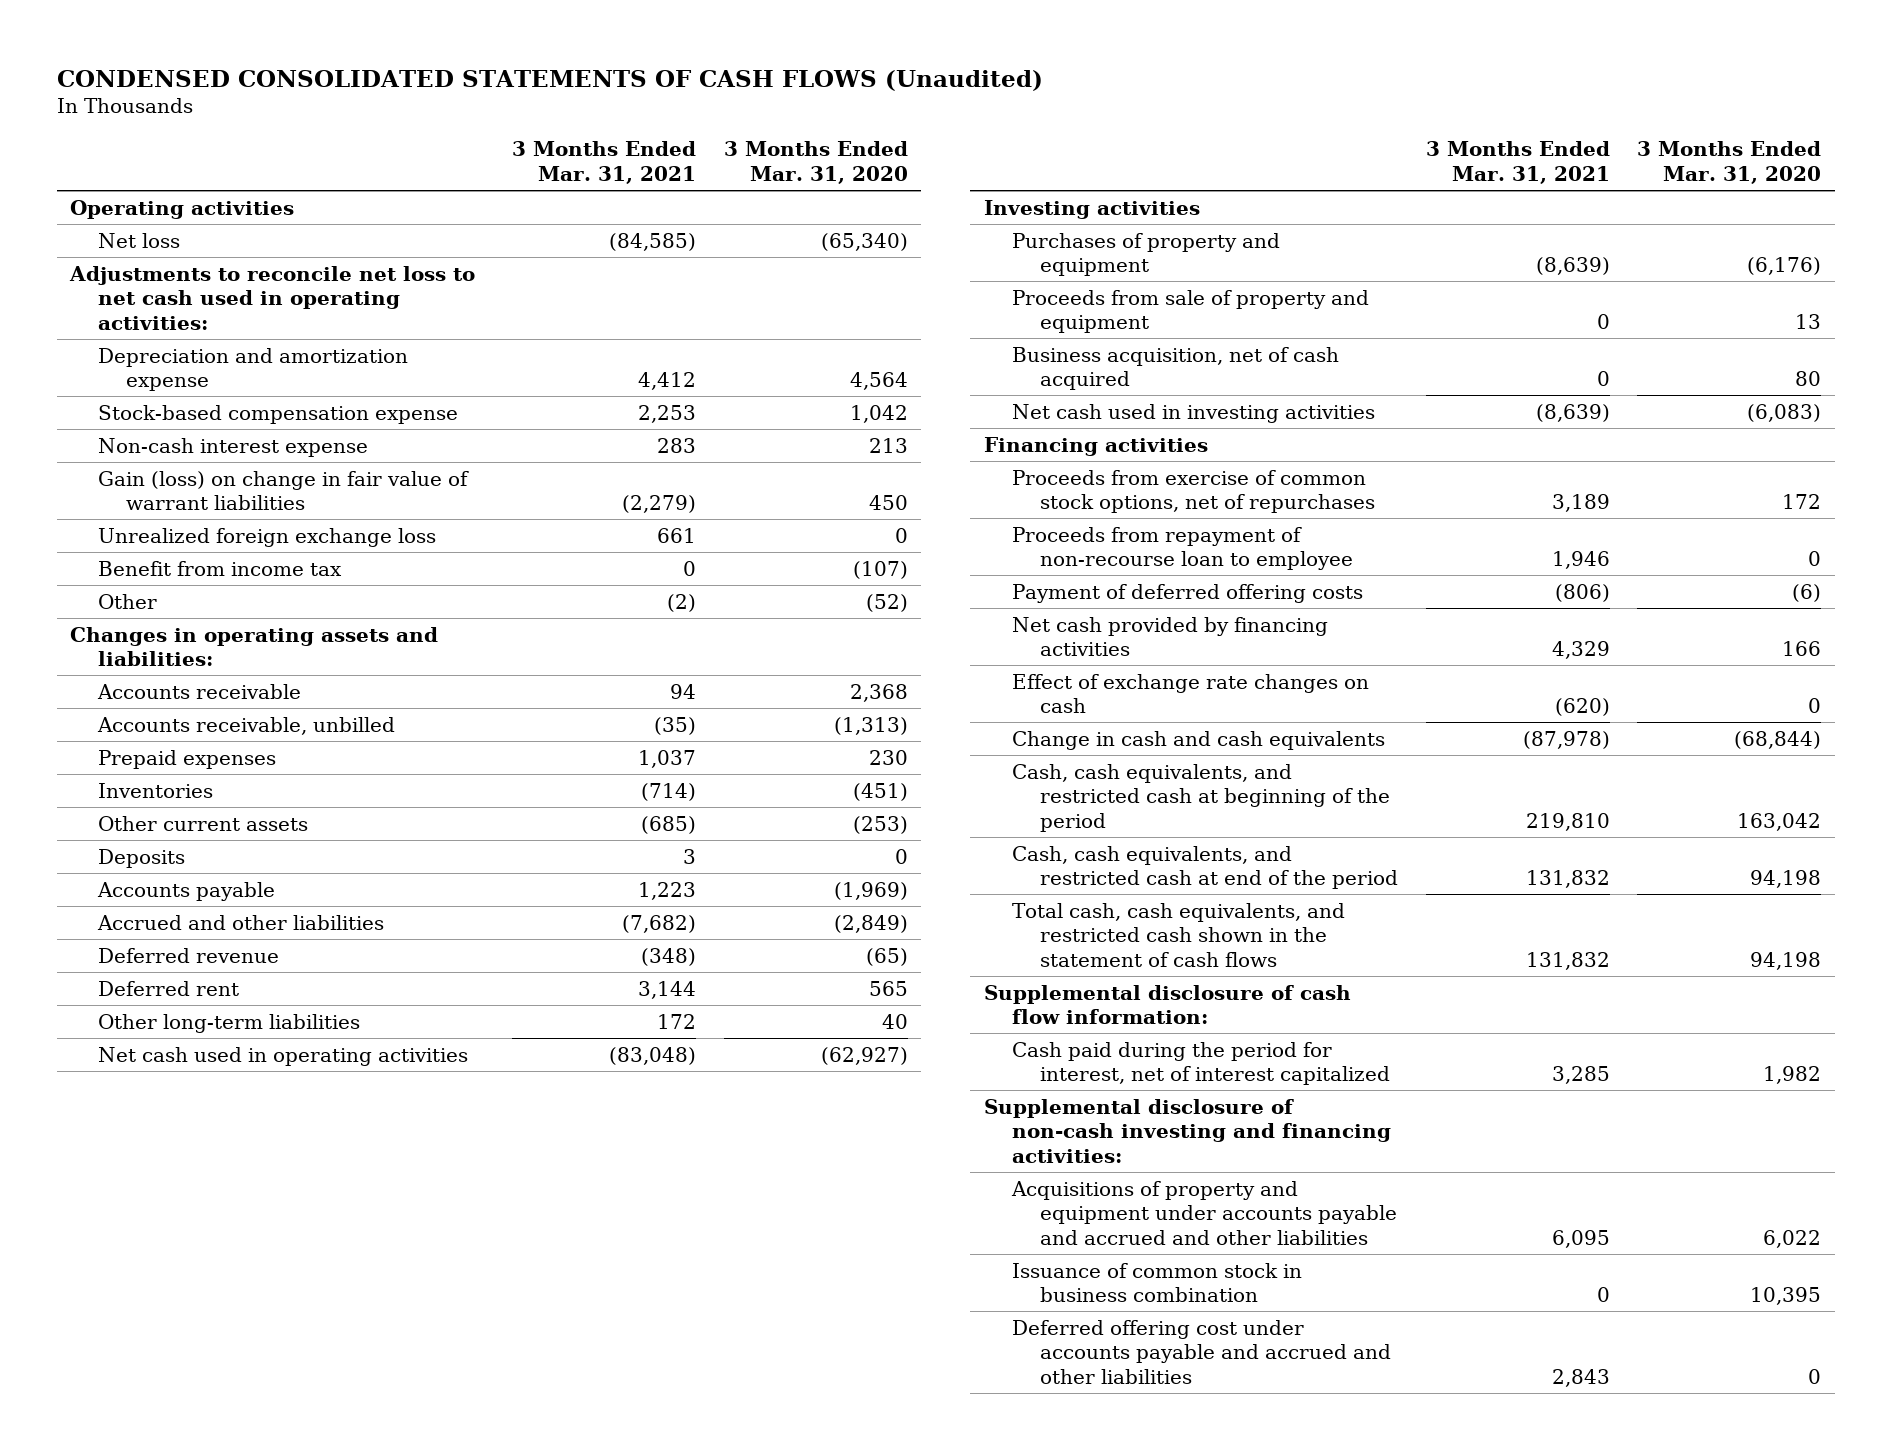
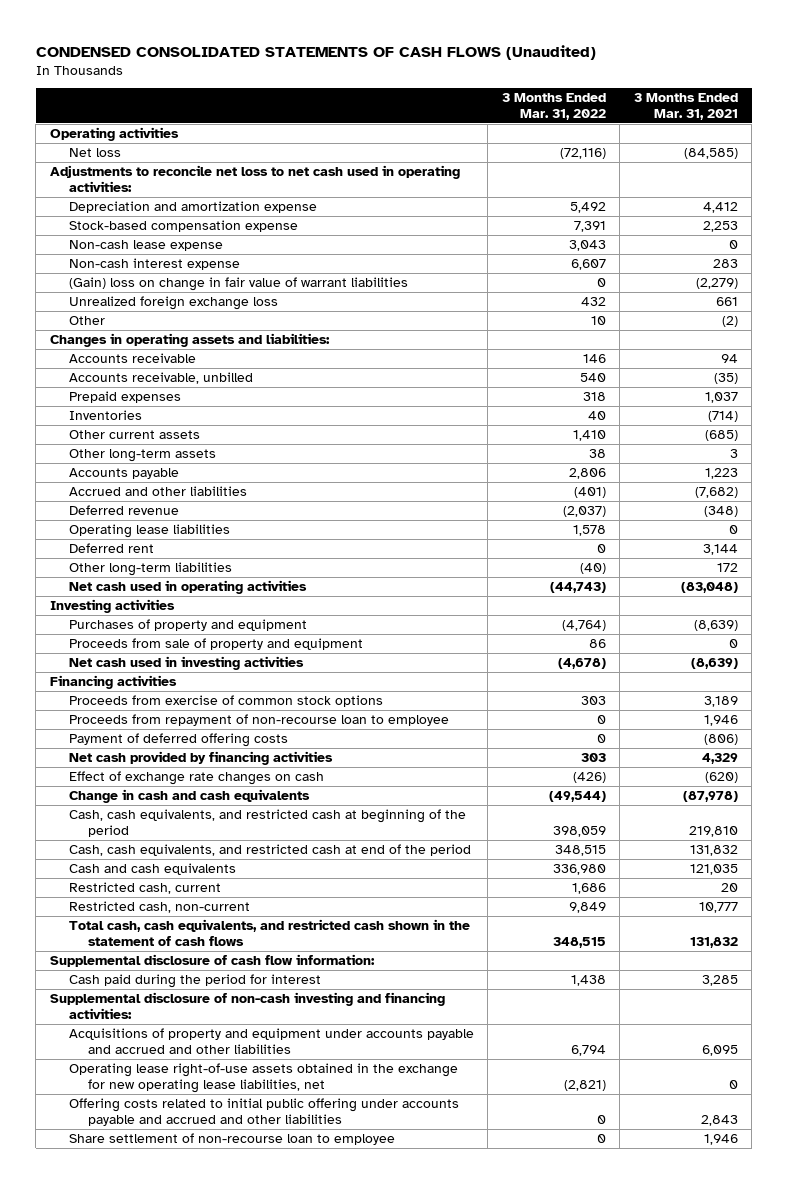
[723,141,908,184] 3 Months Ended Mar. 31, 2020 -> none
none -> [501,92,606,120] 3 Months Ended Mar. 31, 2022
none -> [68,240,223,252] Non-cash lease expense
[98,470,470,511] Gain (loss) on change in fair value of warrant liabilities -> [68,277,408,292] (Gain) loss on change in fair value of warrant liabilities
[98,560,343,576] Benefit from income tax -> none
[98,848,186,868] Deposits -> none
none -> [68,449,216,463] Other long-term assets
none -> [68,524,230,539] Operating lease liabilities
[1011,346,1339,391] Business acquisition, net of cash acquired -> none
[1011,469,1375,514] Proceeds from exercise of common stock options, net of repurchases -> [68,695,383,708] Proceeds from exercise of common stock options
none -> [68,863,236,876] Cash and cash equivalents
none -> [68,882,221,895] Restricted cash, current
none -> [68,901,250,914] Restricted cash, non-current
[1011,1041,1390,1086] Cash paid during the period for interest, net of interest capitalized -> [68,974,321,989] Cash paid during the period for interest
[1011,1262,1302,1303] Issuance of common stock in business combination -> none
none -> [68,1063,458,1093] Operating lease right-of-use assets obtained in the exchange for new operating lease liabilities, net
[1011,1319,1391,1384] Deferred offering cost under accounts payable and accrued and other liabilities -> [68,1098,459,1126] Offering costs related to initial public offering under accounts payable and accrued and other liabilities
none -> [68,1133,395,1146] Share settlement of non-recourse loan to employee

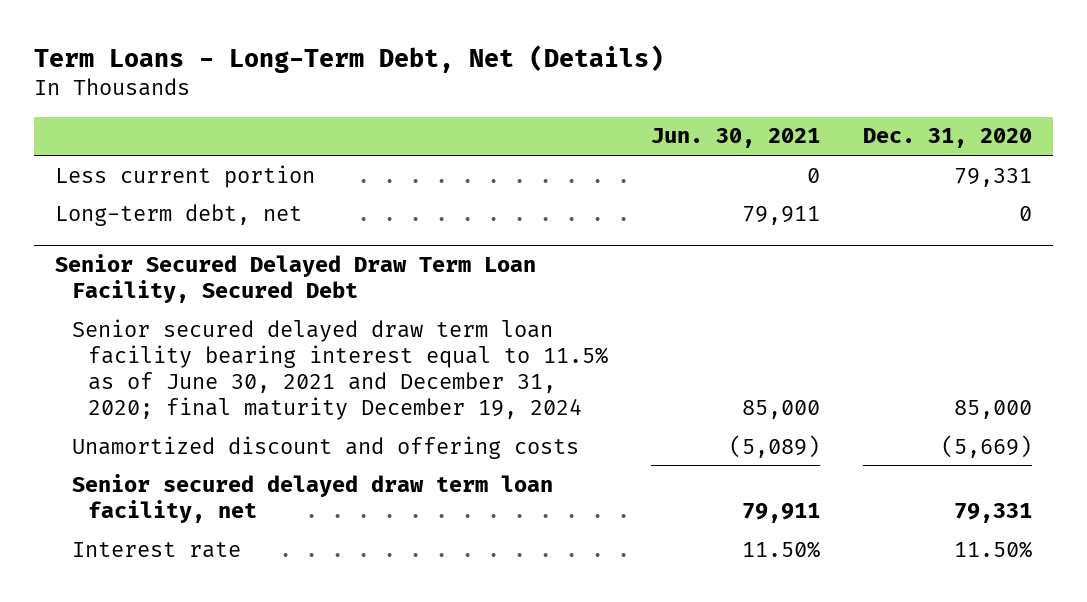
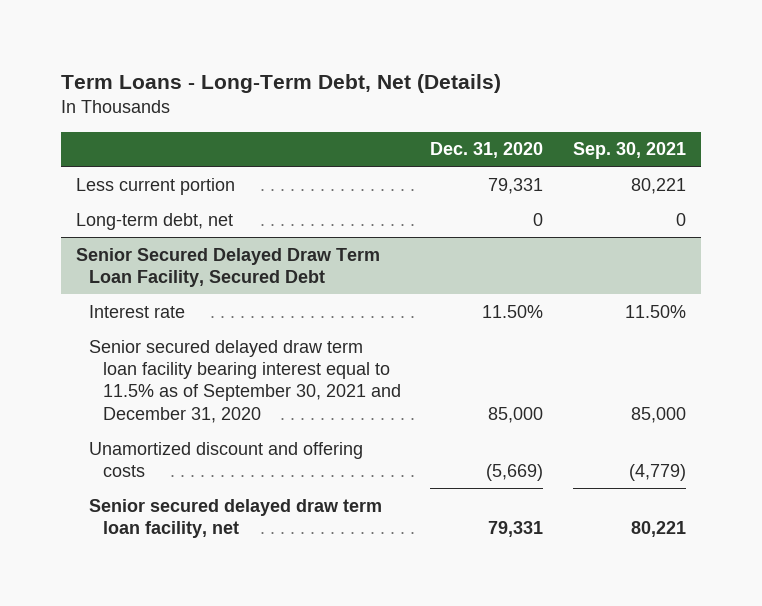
[651,128,821,149] Jun. 30, 2021 -> none
none -> [573,142,687,160] Sep. 30, 2021
[71,541,241,558] Interest rate -> [89,304,186,318] Interest rate
[71,318,609,421] Senior secured delayed draw term loan facility bearing interest equal to 11.5% as of June 30, 2021 and December 31, 2020; final maturity December 19, 2024 -> [89,339,401,423] Senior secured delayed draw term loan facility bearing interest equal to 11.5% as of September 30, 2021 and December 31, 2020

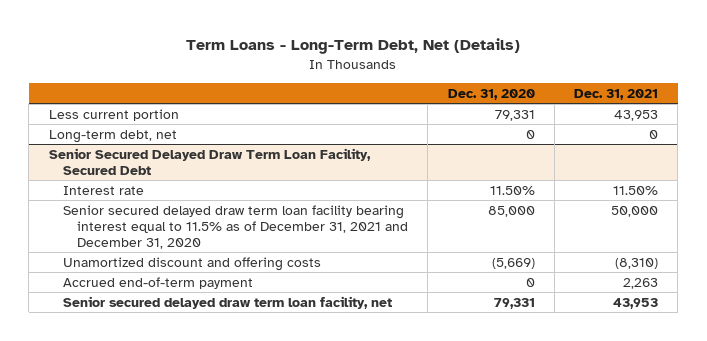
[573,142,687,160] Sep. 30, 2021 -> none
none -> [574,88,659,100] Dec. 31, 2021
[89,339,401,423] Senior secured delayed draw term loan facility bearing interest equal to 11.5% as of September 30, 2021 and December 31, 2020 -> [62,204,409,249] Senior secured delayed draw term loan facility bearing interest equal to 11.5% as of December 31, 2021 and December 31, 2020
none -> [62,276,253,289] Accrued end-of-term payment

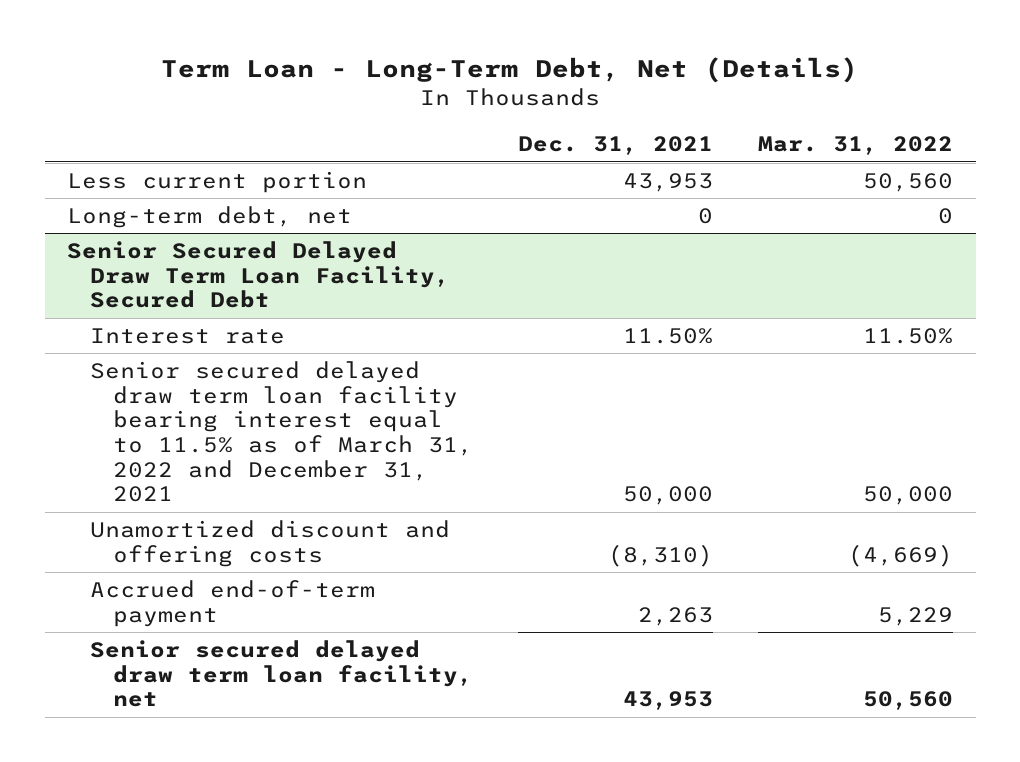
[186,38,521,55] Term Loans - Long-Term Debt, Net (Details) -> [161,57,859,84] Term Loan - Long-Term Debt, Net (Details)
[447,88,535,100] Dec. 31, 2020 -> none
none -> [758,136,954,156] Mar. 31, 2022
[62,204,409,249] Senior secured delayed draw term loan facility bearing interest equal to 11.5% as of December 31, 2021 and December 31, 2020 -> [90,361,474,503] Senior secured delayed draw term loan facility bearing interest equal to 11.5% as of March 31, 2022 and December 31, 2021

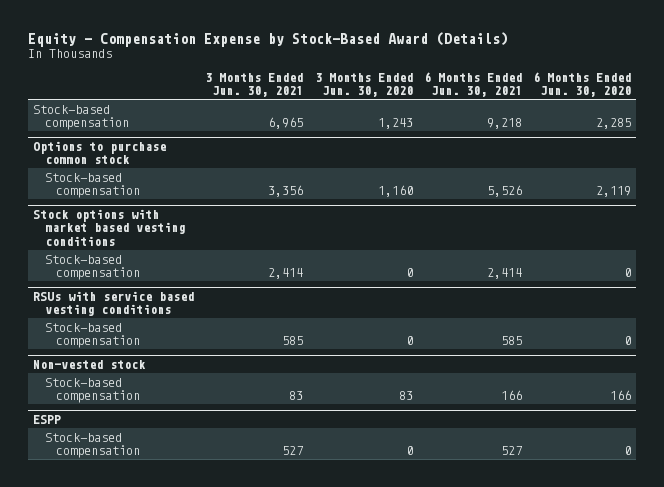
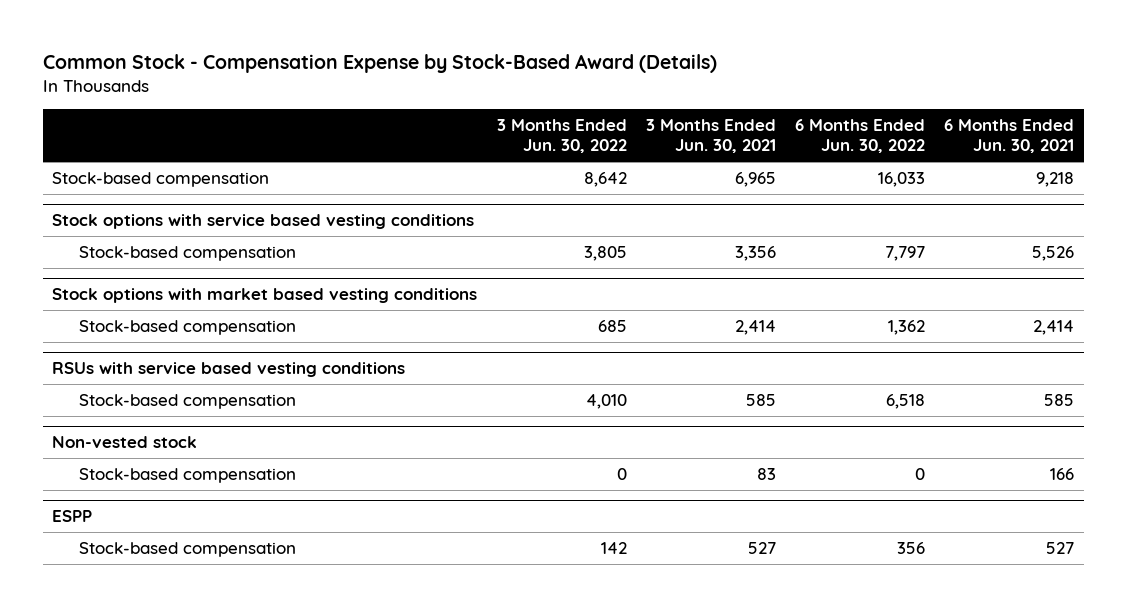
[27,32,508,48] Equity - Compensation Expense by Stock-Based Award (Details) -> [42,54,717,74] Common Stock - Compensation Expense by Stock-Based Award (Details)
[314,73,413,98] 3 Months Ended Jun. 30, 2020 -> none
[532,72,631,98] 6 Months Ended Jun. 30, 2020 -> none
none -> [496,118,627,154] 3 Months Ended Jun. 30, 2022
none -> [795,118,926,154] 6 Months Ended Jun. 30, 2022
[33,141,167,165] Options to purchase common stock -> [52,214,475,230] Stock options with service based vesting conditions

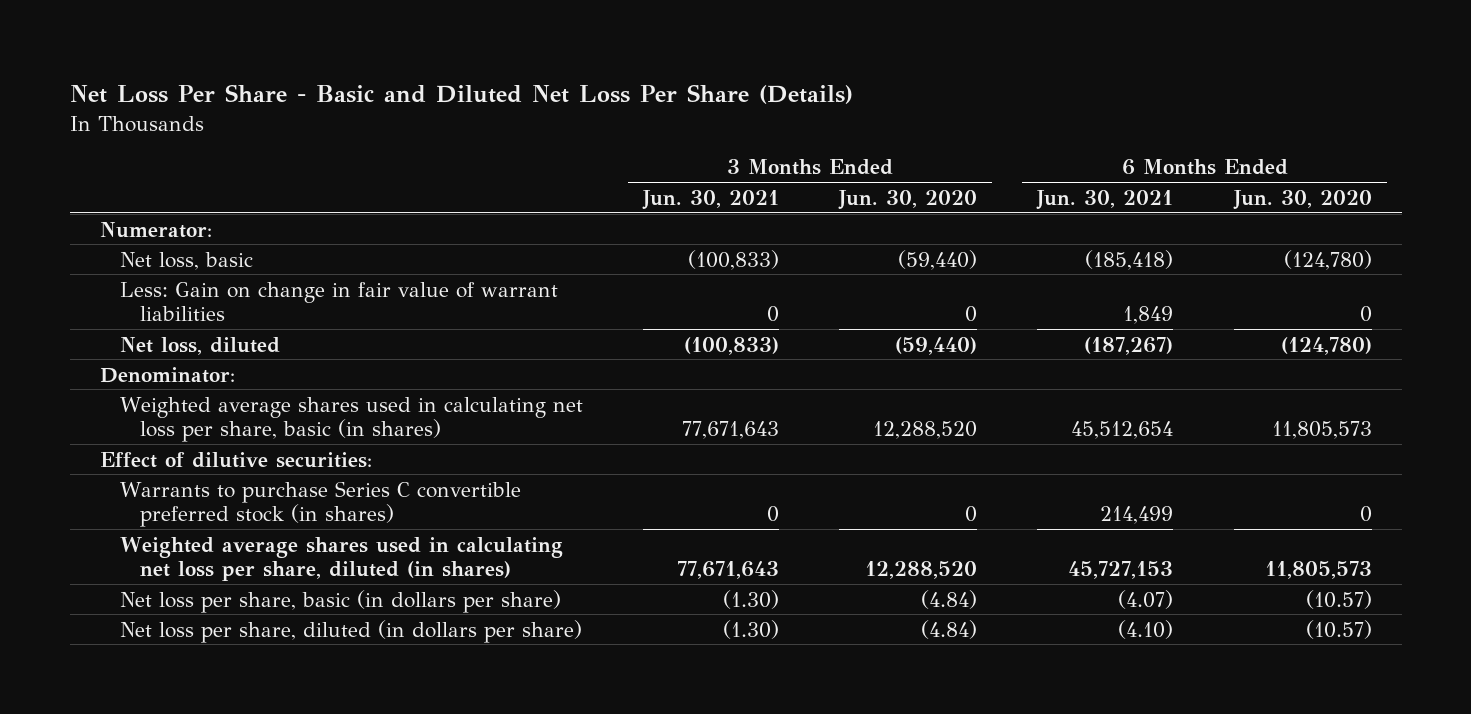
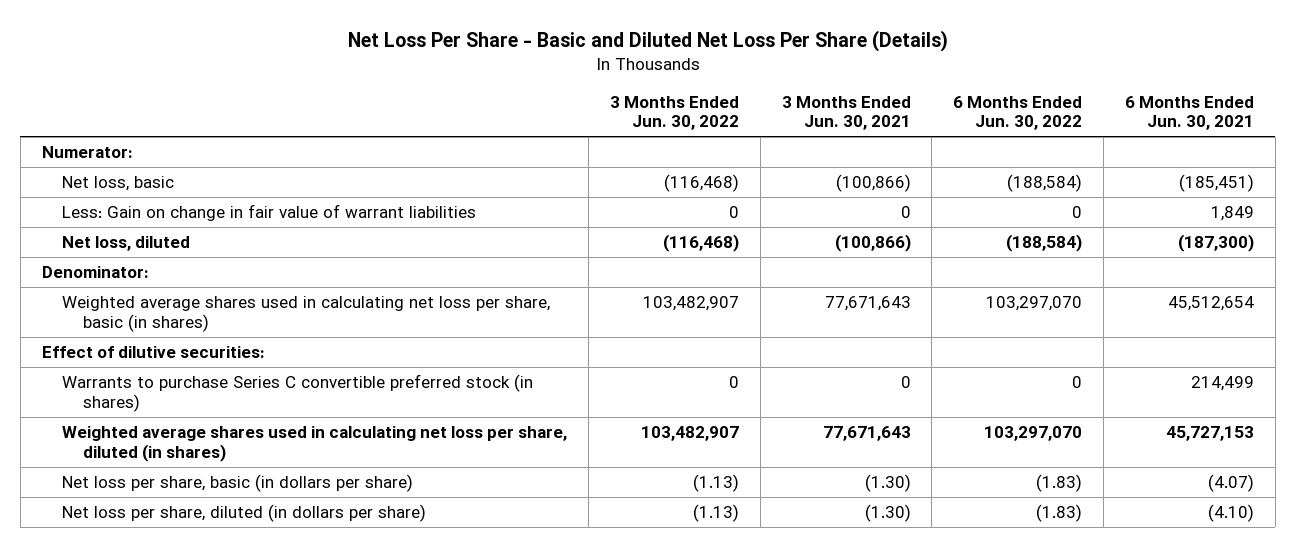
[838,189,978,210] Jun. 30, 2020 -> none
[1232,189,1372,210] Jun. 30, 2020 -> none
none -> [609,95,739,131] 3 Months Ended Jun. 30, 2022
none -> [953,95,1083,131] 6 Months Ended Jun. 30, 2022
[688,249,780,270] (100,833) -> [835,173,911,192] (100,866)
[1085,249,1174,270] (185,418) -> [1178,173,1254,192] (185,451)
[684,336,780,355] (100,833) -> [834,233,911,252] (100,866)
[1084,336,1174,355] (187,267) -> [1177,233,1254,252] (187,300)

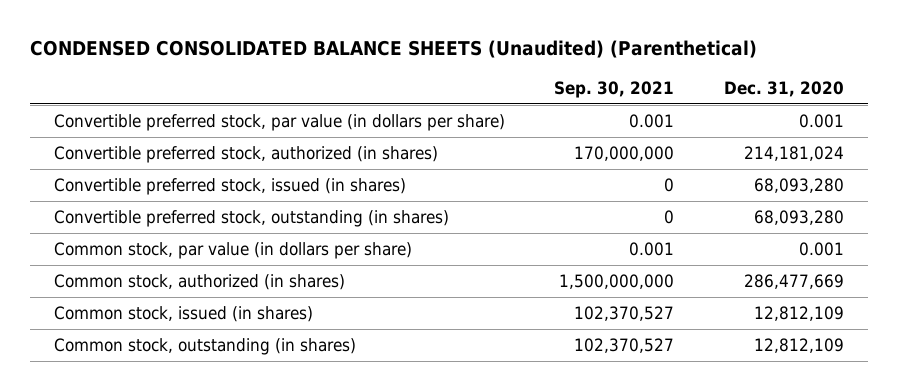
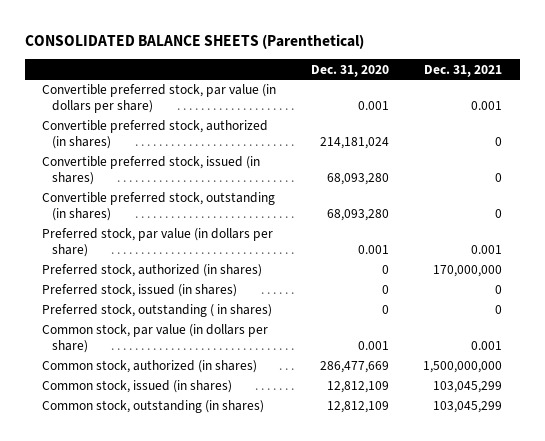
[29,40,757,59] CONDENSED CONSOLIDATED BALANCE SHEETS (Unaudited) (Parenthetical) -> [25,33,365,49] CONSOLIDATED BALANCE SHEETS (Parenthetical)
[554,80,675,98] Sep. 30, 2021 -> none
none -> [424,64,503,77] Dec. 31, 2021
none -> [42,228,274,258] Preferred stock, par value (in dollars per share)
none -> [42,264,263,278] Preferred stock, authorized (in shares)
none -> [42,284,238,298] Preferred stock, issued (in shares)
none -> [42,304,273,318] Preferred stock, outstanding ( in shares)

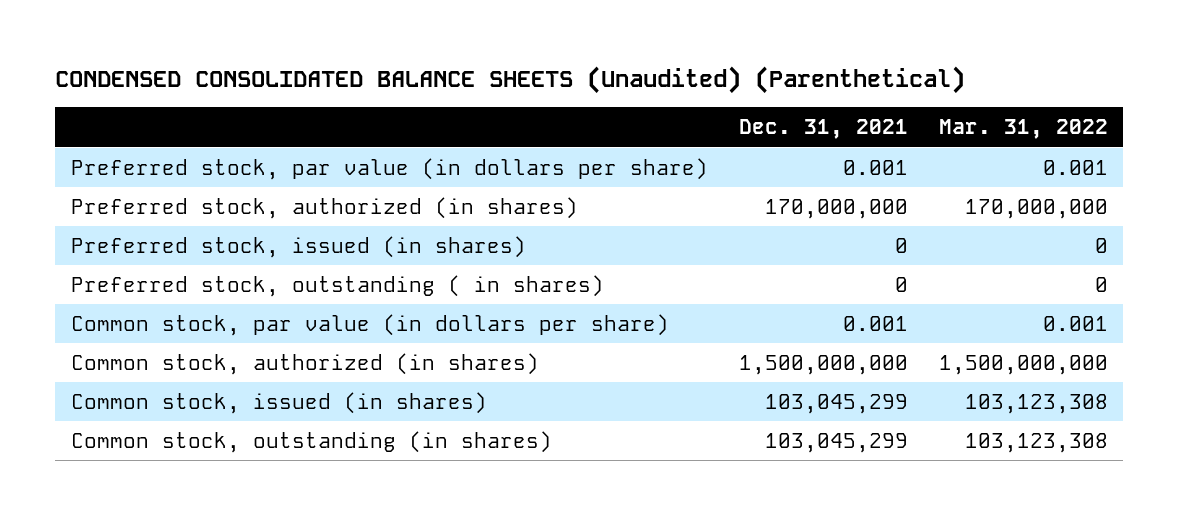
[25,33,365,49] CONSOLIDATED BALANCE SHEETS (Parenthetical) -> [55,66,966,95] CONDENSED CONSOLIDATED BALANCE SHEETS (Unaudited) (Parenthetical)
[310,64,389,77] Dec. 31, 2020 -> none
none -> [938,119,1108,140] Mar. 31, 2022
[42,84,277,114] Convertible preferred stock, par value (in dollars per share) -> none
[42,120,269,150] Convertible preferred stock, authorized (in shares) -> none
[42,156,261,186] Convertible preferred stock, issued (in shares) -> none
[42,192,276,222] Convertible preferred stock, outstanding (in shares) -> none

